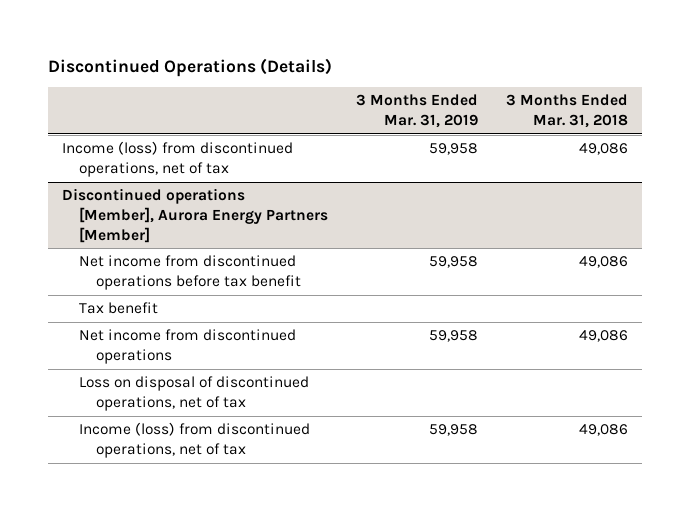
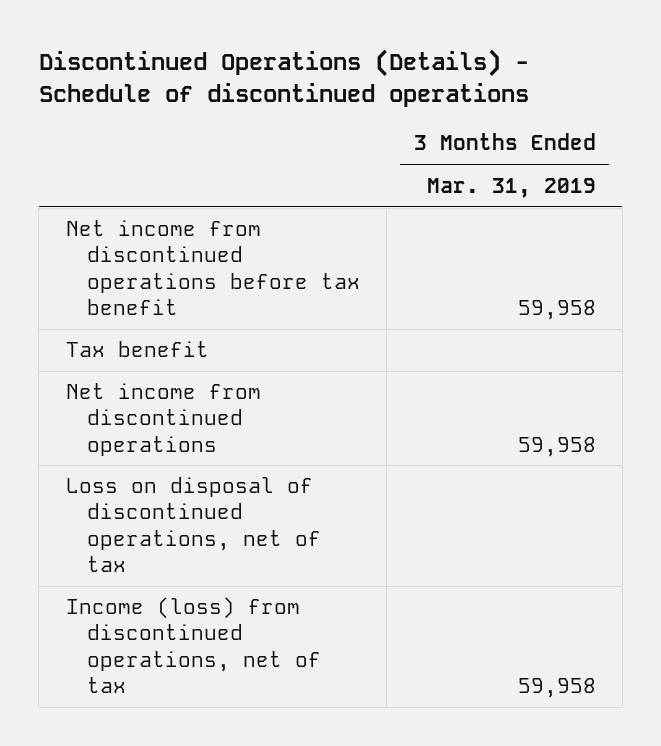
[47,57,332,77] Discontinued Operations (Details) -> [38,49,529,107] Discontinued Operations (Details) - Schedule of discontinued operations
[506,94,629,129] 3 Months Ended Mar. 31, 2018 -> none
[61,141,293,178] Income (loss) from discontinued operations, net of tax -> none
[61,188,329,243] Discontinued operations [Member], Aurora Energy Partners [Member] -> none

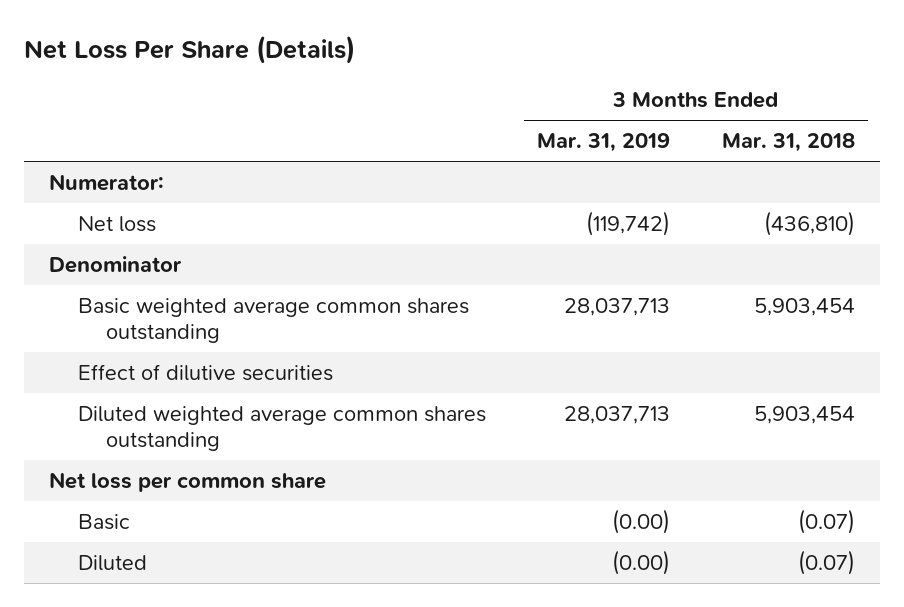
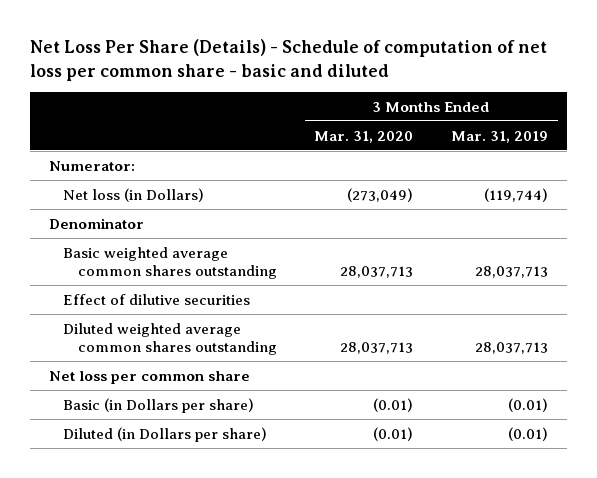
[23,34,355,64] Net Loss Per Share (Details) -> [29,39,547,81] Net Loss Per Share (Details) - Schedule of computation of net loss per common share - basic and diluted
[721,133,855,153] Mar. 31, 2018 -> none
none -> [314,130,414,143] Mar. 31, 2020
[77,215,156,232] Net loss -> [63,187,205,202] Net loss (in Dollars)
[586,210,671,236] (119,742) -> [484,187,549,202] (119,744)
[77,513,130,530] Basic -> [63,397,255,413] Basic (in Dollars per share)
[612,508,671,534] (0.00) -> [508,397,549,412] (0.01)
[77,554,147,571] Diluted -> [63,426,268,442] Diluted (in Dollars per share)
[612,549,671,575] (0.00) -> [508,426,549,441] (0.01)

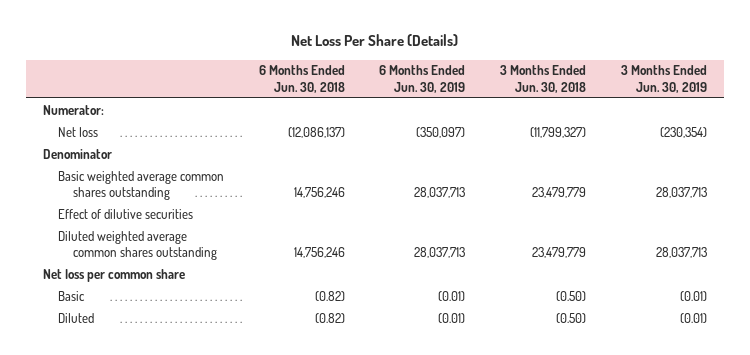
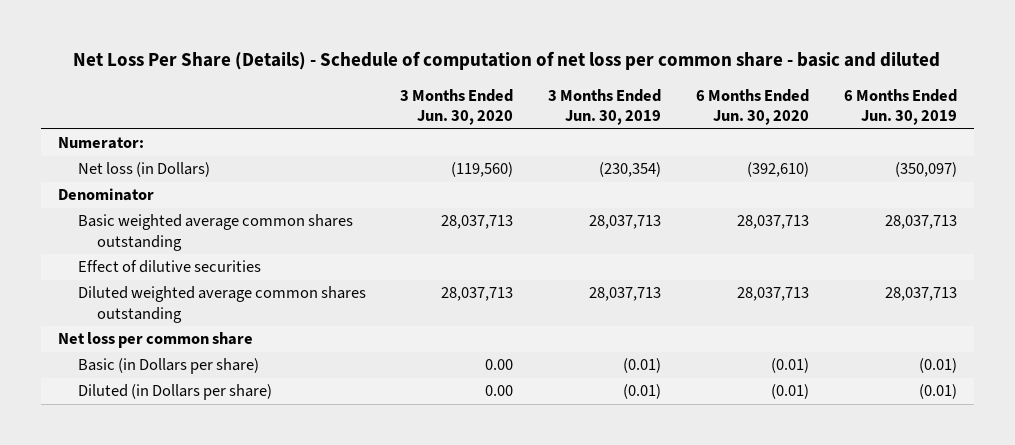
[291,34,459,47] Net Loss Per Share (Details) -> [73,51,941,71] Net Loss Per Share (Details) - Schedule of computation of net loss per common share - basic and diluted
[258,65,345,93] 6 Months Ended Jun. 30, 2018 -> none
[500,65,587,93] 3 Months Ended Jun. 30, 2018 -> none
none -> [400,89,514,126] 3 Months Ended Jun. 30, 2020
none -> [695,89,809,126] 6 Months Ended Jun. 30, 2020
[58,126,99,137] Net loss -> [77,162,210,178] Net loss (in Dollars)
[58,290,86,301] Basic -> [77,358,259,375] Basic (in Dollars per share)
[58,312,95,323] Diluted -> [77,384,272,401] Diluted (in Dollars per share)

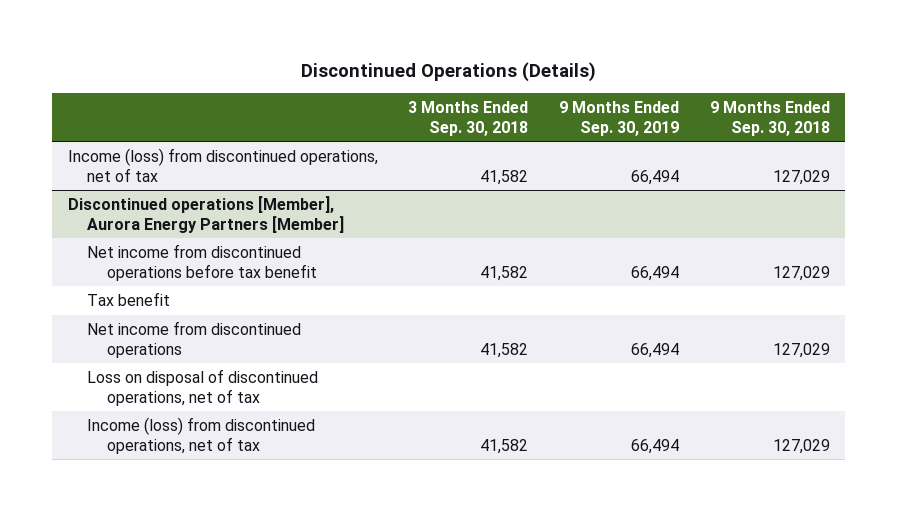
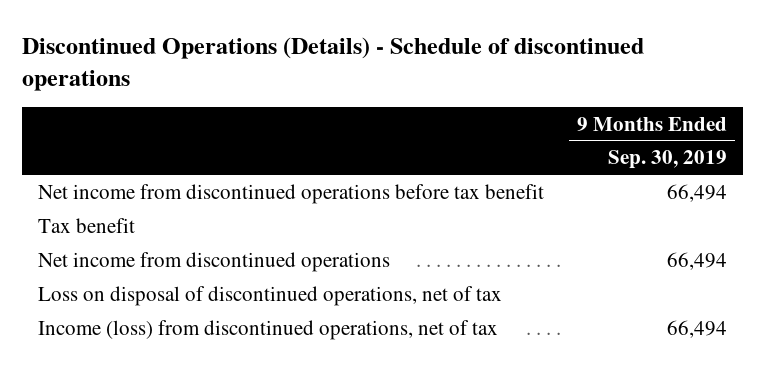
[300,62,596,83] Discontinued Operations (Details) -> [21,37,644,92] Discontinued Operations (Details) - Schedule of discontinued operations
[408,101,529,136] 3 Months Ended Sep. 30, 2018 -> none
[710,101,831,136] 9 Months Ended Sep. 30, 2018 -> none
[67,148,378,182] Income (loss) from discontinued operations, net of tax -> none
[67,196,345,233] Discontinued operations [Member], Aurora Energy Partners [Member] -> none

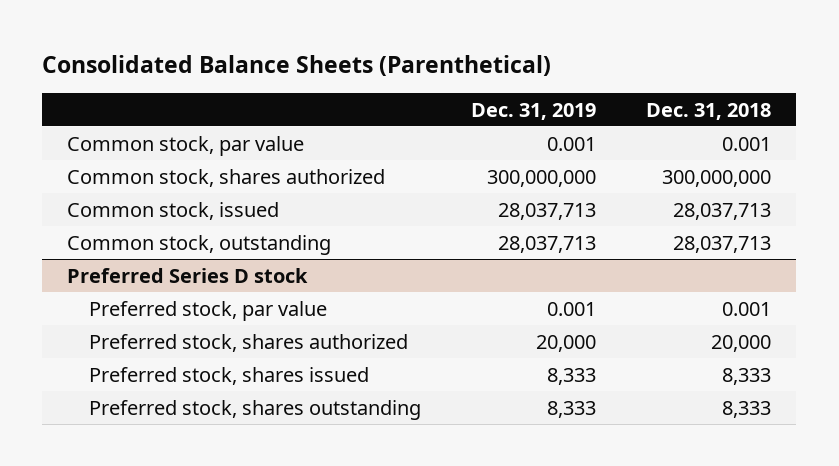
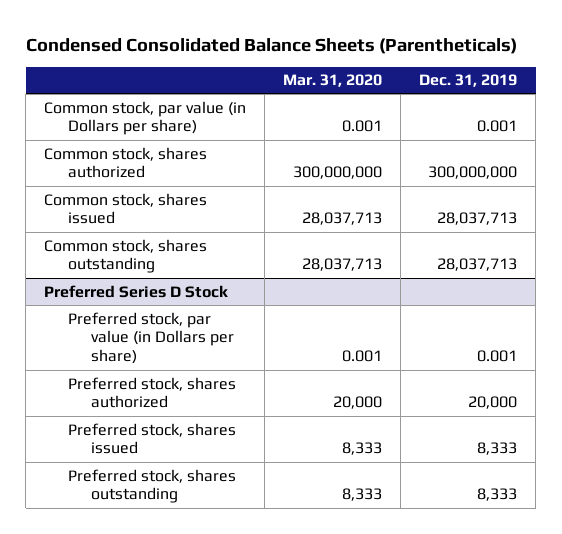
[42,55,552,77] Consolidated Balance Sheets (Parenthetical) -> [25,37,517,54] Condensed Consolidated Balance Sheets (Parentheticals)
[646,102,772,120] Dec. 31, 2018 -> none
none -> [283,74,383,88] Mar. 31, 2020
[67,135,305,156] Common stock, par value -> [44,100,247,136] Common stock, par value (in Dollars per share)
[67,201,280,220] Common stock, issued -> [44,192,208,225] Common stock, shares issued
[67,234,332,255] Common stock, outstanding -> [44,238,208,274] Common stock, shares outstanding
[67,267,309,283] Preferred Series D stock -> [44,284,229,298] Preferred Series D Stock
[88,300,327,321] Preferred stock, par value -> [67,311,234,365] Preferred stock, par value (in Dollars per share)

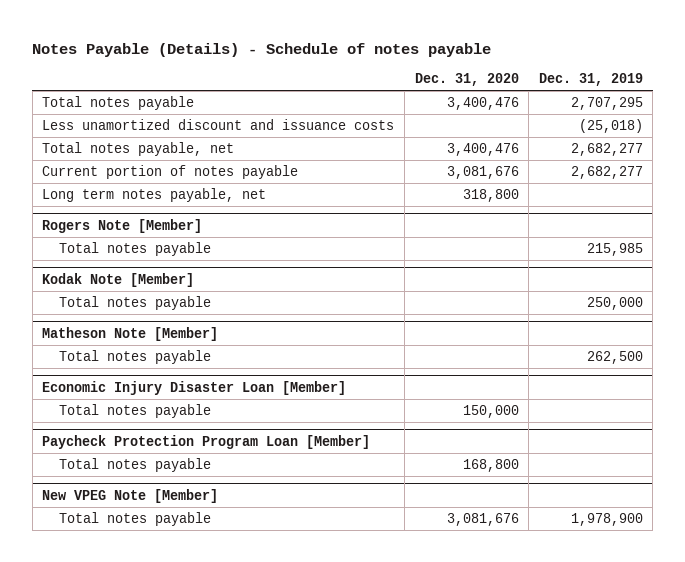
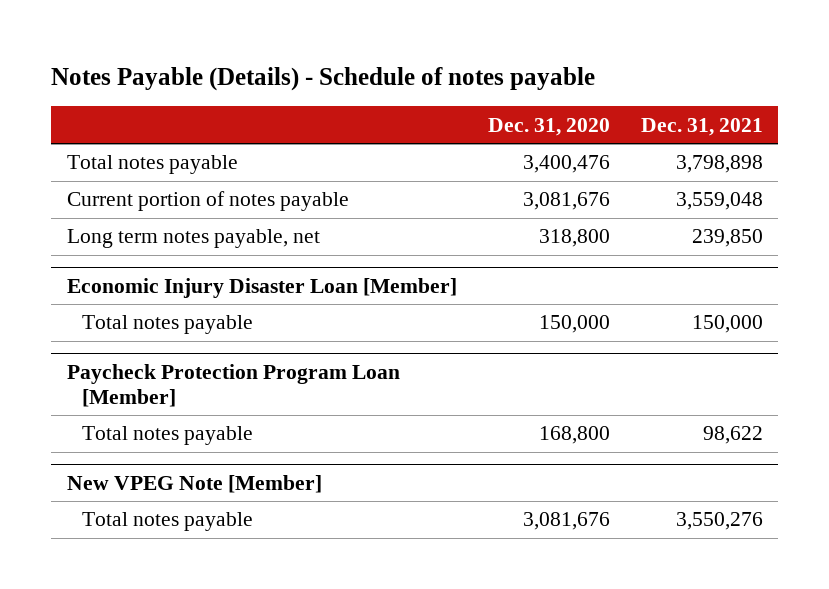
[538,73,643,87] Dec. 31, 2019 -> none
none -> [640,117,763,136] Dec. 31, 2021
[42,119,395,131] Less unamortized discount and issuance costs -> none
[42,142,235,157] Total notes payable, net -> none
[42,218,203,233] Rogers Note [Member] -> none
[58,242,211,257] Total notes payable -> none
[42,272,195,287] Kodak Note [Member] -> none
[58,296,211,311] Total notes payable -> none
[42,326,219,341] Matheson Note [Member] -> none
[58,350,211,365] Total notes payable -> none

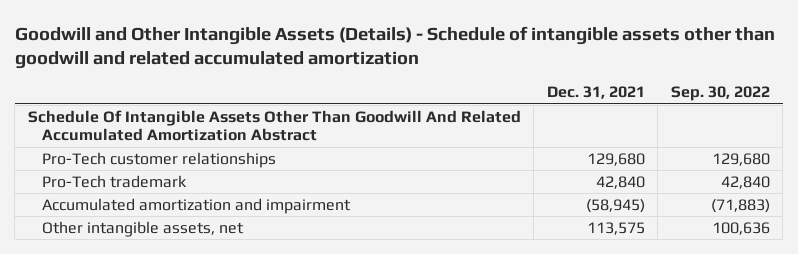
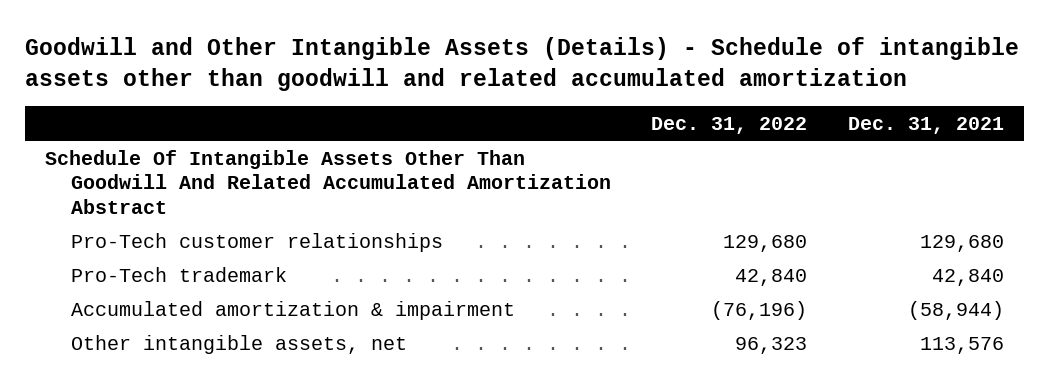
[670,86,770,102] Sep. 30, 2022 -> none
none -> [651,116,808,134] Dec. 31, 2022
[42,197,352,214] Accumulated amortization and impairment -> [70,300,515,320] Accumulated amortization & impairment
[585,198,645,213] (58,945) -> [907,300,1004,320] (58,944)
[586,221,645,235] 113,575 -> [919,336,1004,354] 113,576

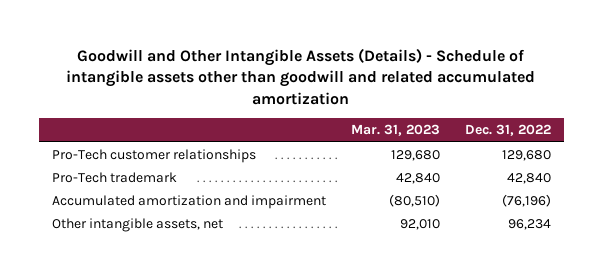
[847,116,1004,134] Dec. 31, 2021 -> none
none -> [350,124,440,137] Mar. 31, 2023
[44,149,611,214] Schedule Of Intangible Assets Other Than Goodwill And Related Accumulated Amortization Abstract -> none
[70,300,515,320] Accumulated amortization & impairment -> [51,195,326,210] Accumulated amortization and impairment
[735,336,808,354] 96,323 -> [508,219,552,231] 96,234

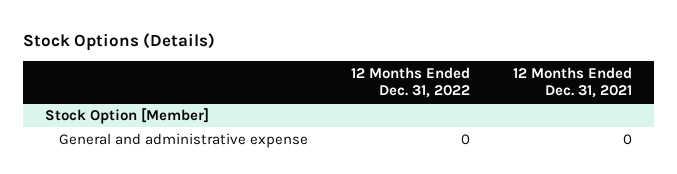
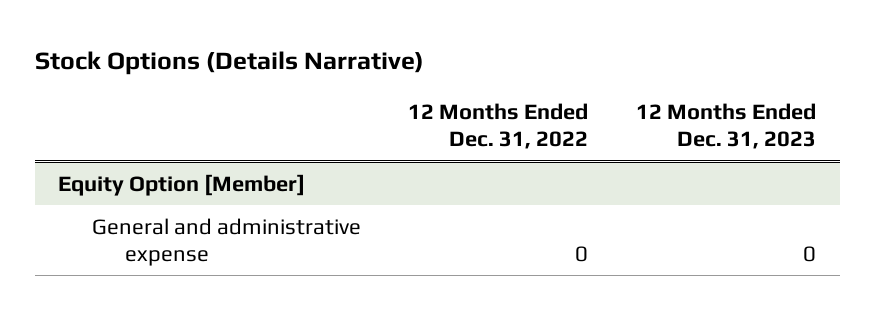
[23,33,216,52] Stock Options (Details) -> [34,50,424,75] Stock Options (Details Narrative)
[513,66,633,99] 12 Months Ended Dec. 31, 2021 -> none
none -> [635,103,816,150] 12 Months Ended Dec. 31, 2023
[45,107,210,124] Stock Option [Member] -> [58,173,306,196] Equity Option [Member]

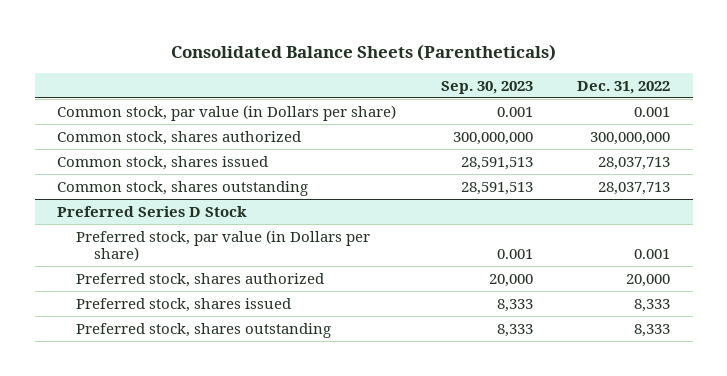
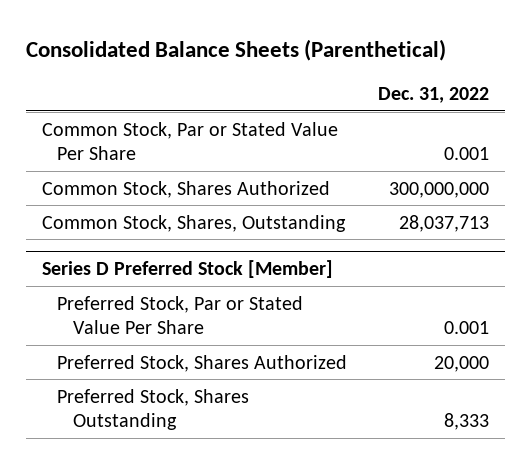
[170,43,556,61] Consolidated Balance Sheets (Parentheticals) -> [26,38,447,61] Consolidated Balance Sheets (Parenthetical)
[440,80,533,94] Sep. 30, 2023 -> none
[57,155,269,170] Common stock, shares issued -> none
[75,297,291,312] Preferred stock, shares issued -> none
[57,104,397,121] Common stock, par value (in Dollars per share) -> [41,121,338,160] Common Stock, Par or Stated Value Per Share
[57,130,302,145] Common stock, shares authorized -> [41,180,330,198] Common Stock, Shares Authorized
[57,180,309,196] Common stock, shares outstanding -> [41,214,346,232] Common Stock, Shares, Outstanding
[57,205,248,217] Preferred Series D Stock -> [41,259,333,278] Series D Preferred Stock [Member]
[75,229,370,262] Preferred stock, par value (in Dollars per share) -> [57,295,304,334] Preferred Stock, Par or Stated Value Per Share
[75,272,324,287] Preferred stock, shares authorized -> [57,354,348,372] Preferred Stock, Shares Authorized
[75,322,331,338] Preferred stock, shares outstanding -> [57,388,250,430] Preferred Stock, Shares Outstanding

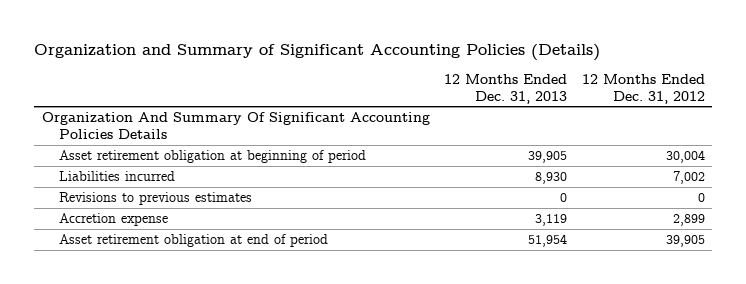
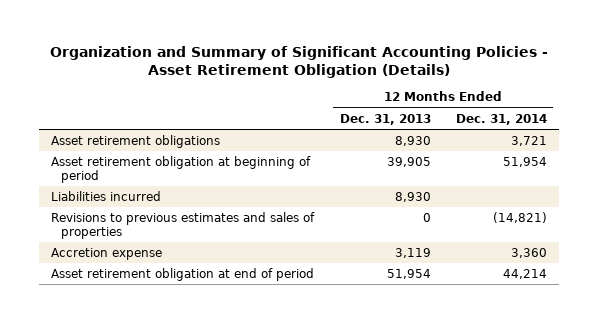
[34,44,601,62] Organization and Summary of Significant Accounting Policies (Details) -> [50,45,549,78] Organization and Summary of Significant Accounting Policies - Asset Retirement Obligation (Details)
[581,73,705,104] 12 Months Ended Dec. 31, 2012 -> none
none -> [455,113,547,125] Dec. 31, 2014
[41,112,430,139] Organization And Summary Of Significant Accounting Policies Details -> none
none -> [51,134,221,148] Asset retirement obligations
[59,192,253,206] Revisions to previous estimates -> [51,211,316,239] Revisions to previous estimates and sales of properties

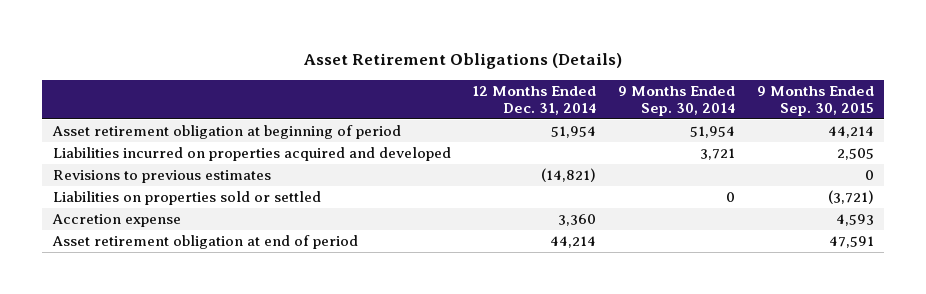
[50,45,549,78] Organization and Summary of Significant Accounting Policies - Asset Retirement Obligation (Details) -> [303,52,623,69] Asset Retirement Obligations (Details)
[339,113,431,125] Dec. 31, 2013 -> none
none -> [617,85,735,116] 9 Months Ended Sep. 30, 2014
none -> [756,85,874,116] 9 Months Ended Sep. 30, 2015
[51,134,221,148] Asset retirement obligations -> none
[51,190,162,201] Liabilities incurred -> [52,146,451,161] Liabilities incurred on properties acquired and developed
[51,211,316,239] Revisions to previous estimates and sales of properties -> [52,169,271,183] Revisions to previous estimates
none -> [52,190,321,205] Liabilities on properties sold or settled

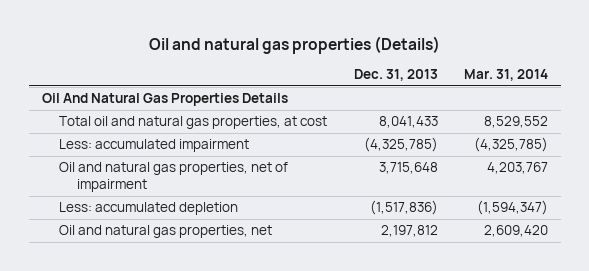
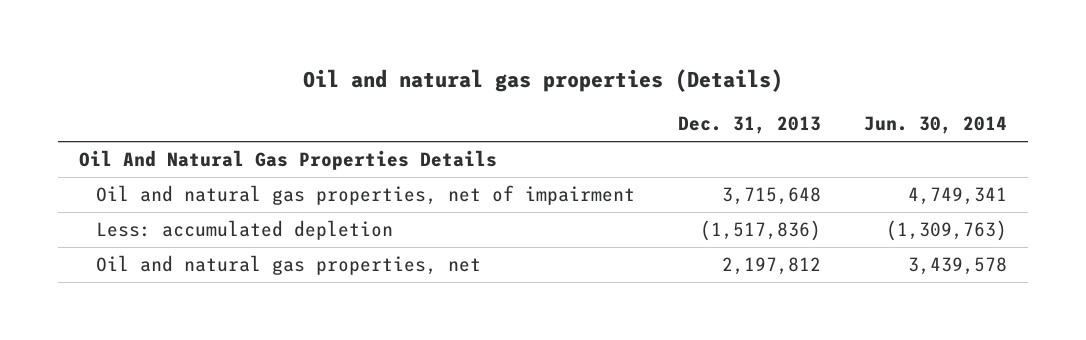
[463,69,548,82] Mar. 31, 2014 -> none
none -> [864,116,1008,135] Jun. 30, 2014
[59,116,328,130] Total oil and natural gas properties, at cost -> none
[59,139,250,153] Less: accumulated impairment -> none

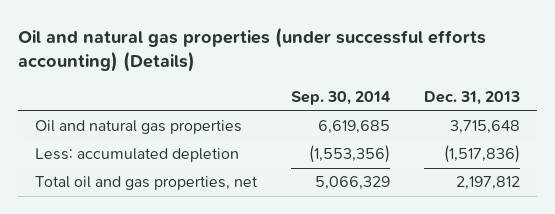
[303,68,784,92] Oil and natural gas properties (Details) -> [18,26,487,73] Oil and natural gas properties (under successful efforts accounting) (Details)
[864,116,1008,135] Jun. 30, 2014 -> none
none -> [290,91,391,106] Sep. 30, 2014
[79,150,498,171] Oil And Natural Gas Properties Details -> none
[96,185,636,206] Oil and natural gas properties, net of impairment -> [34,120,242,135] Oil and natural gas properties
[96,255,482,276] Oil and natural gas properties, net -> [34,176,258,191] Total oil and gas properties, net

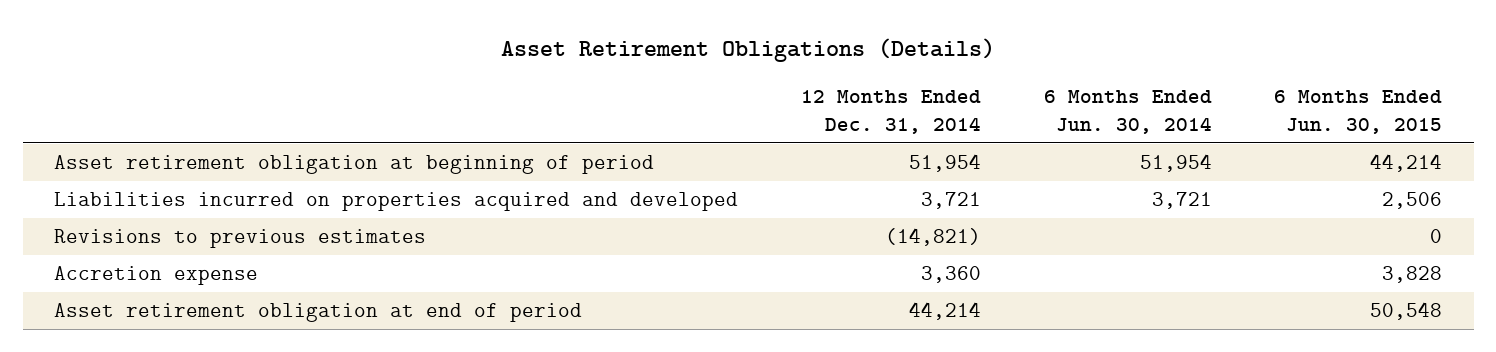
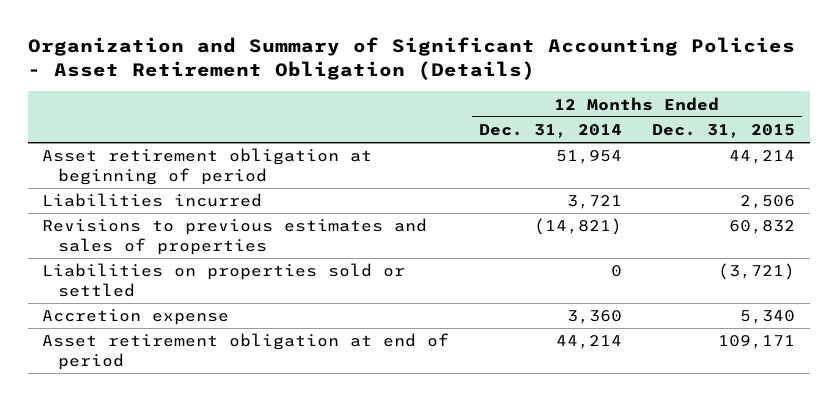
[501,38,996,63] Asset Retirement Obligations (Details) -> [27,36,795,80] Organization and Summary of Significant Accounting Policies - Asset Retirement Obligation (Details)
[1043,90,1212,134] 6 Months Ended Jun. 30, 2014 -> none
[1274,90,1443,134] 6 Months Ended Jun. 30, 2015 -> none
none -> [651,123,795,138] Dec. 31, 2015
[54,192,739,212] Liabilities incurred on properties acquired and developed -> [42,193,263,208] Liabilities incurred
[54,229,427,249] Revisions to previous estimates -> [42,218,428,255] Revisions to previous estimates and sales of properties
none -> [42,263,406,297] Liabilities on properties sold or settled

